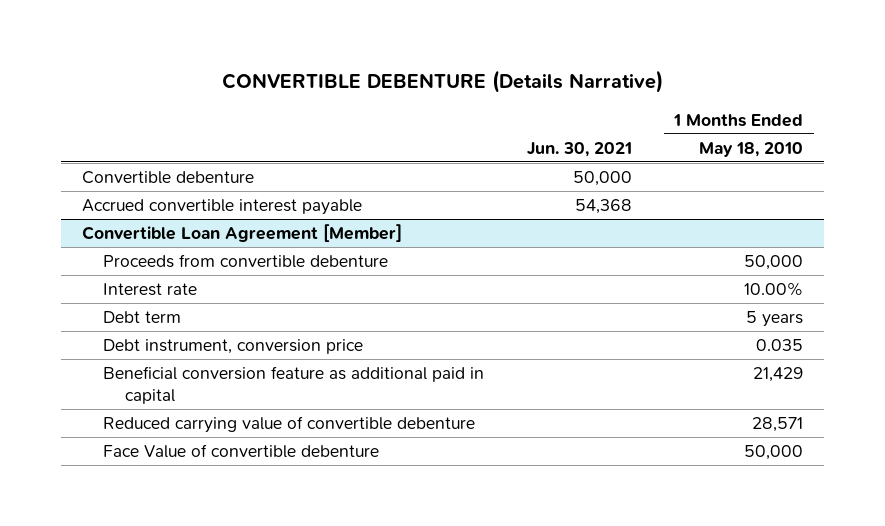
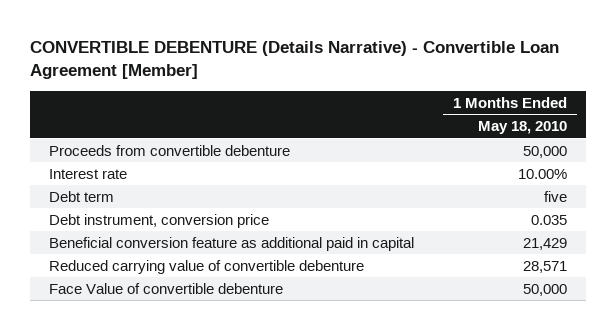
[221,70,663,94] CONVERTIBLE DEBENTURE (Details Narrative) -> [29,40,559,80] CONVERTIBLE DEBENTURE (Details Narrative) - Convertible Loan Agreement [Member]
[526,141,632,157] Jun. 30, 2021 -> none
[82,170,255,184] Convertible debenture -> none
[82,198,363,215] Accrued convertible interest payable -> none
[82,223,403,242] Convertible Loan Agreement [Member] -> none
[746,310,804,327] 5 years -> [543,190,567,202] five

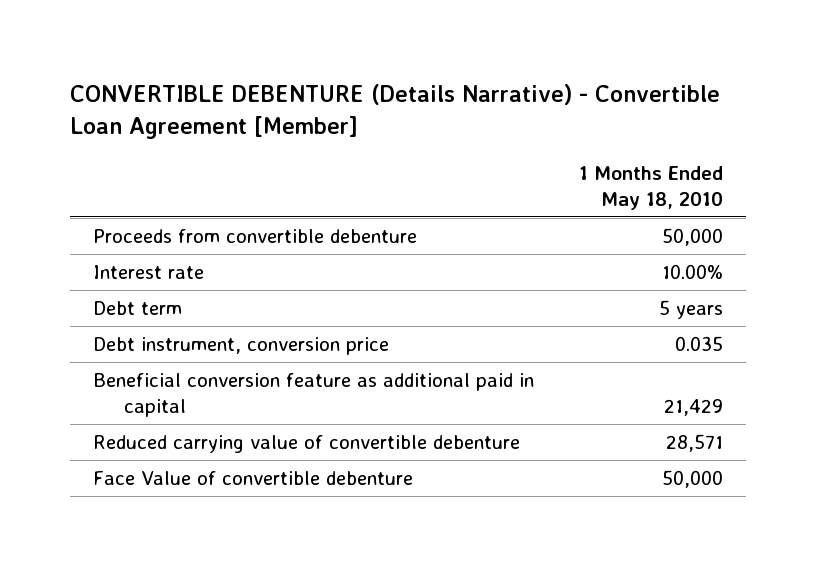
[543,190,567,202] five -> [659,299,724,319] 5 years

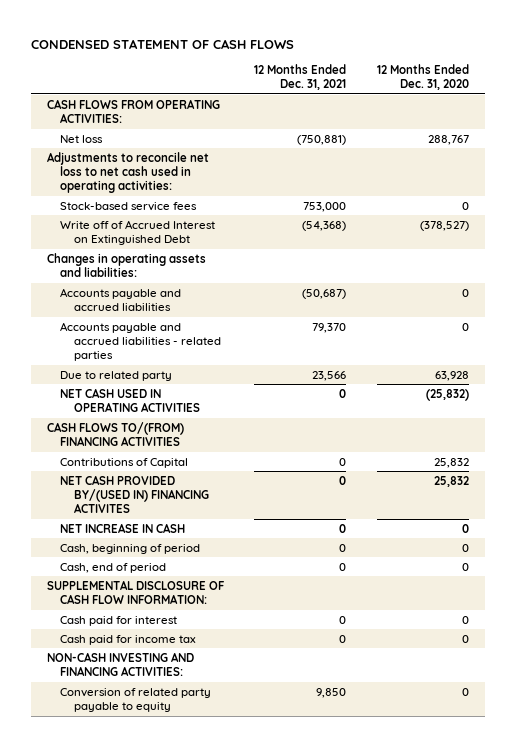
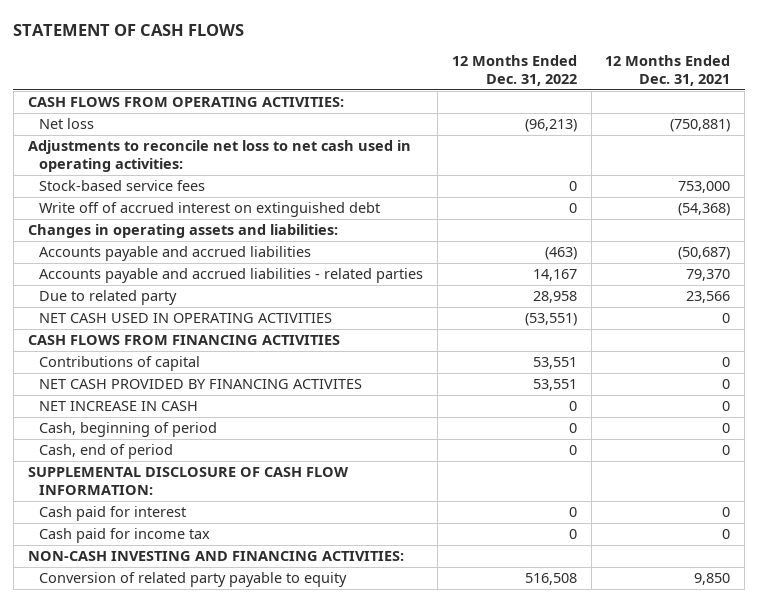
[31,38,295,49] CONDENSED STATEMENT OF CASH FLOWS -> [13,23,245,36] STATEMENT OF CASH FLOWS
[377,63,470,90] 12 Months Ended Dec. 31, 2020 -> none
none -> [451,55,577,86] 12 Months Ended Dec. 31, 2022
[60,219,216,245] Write off of Accrued Interest on Extinguished Debt -> [38,202,380,218] Write off of accrued interest on extinguished debt
[46,421,184,446] CASH FLOWS TO/(FROM) FINANCING ACTIVITIES -> [27,335,340,346] CASH FLOWS FROM FINANCING ACTIVITIES
[60,457,189,468] Contributions of Capital -> [38,356,200,372] Contributions of capital
[60,474,210,514] NET CASH PROVIDED BY/(USED IN) FINANCING ACTIVITES -> [38,379,362,390] NET CASH PROVIDED BY FINANCING ACTIVITES

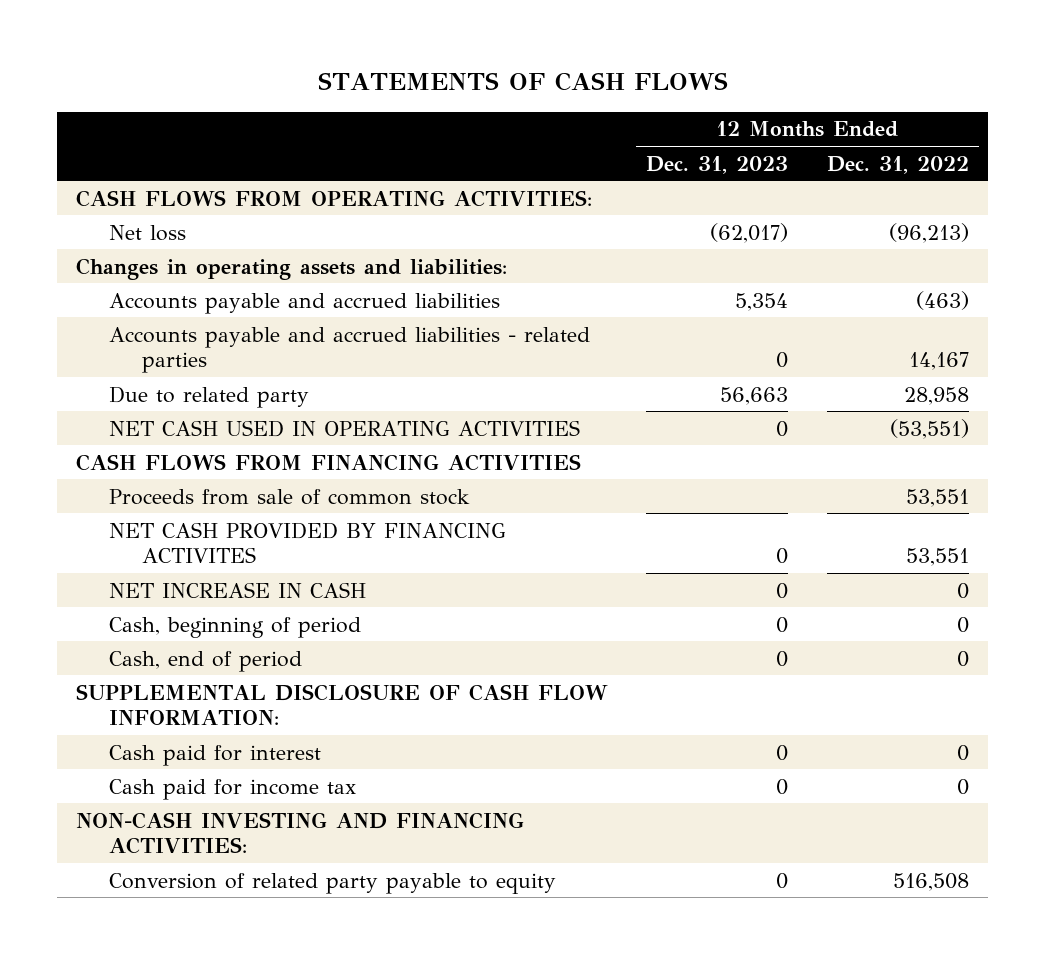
[13,23,245,36] STATEMENT OF CASH FLOWS -> [317,72,728,92] STATEMENTS OF CASH FLOWS
[605,55,731,86] 12 Months Ended Dec. 31, 2021 -> none
none -> [646,155,789,174] Dec. 31, 2023
[27,140,411,172] Adjustments to reconcile net loss to net cash used in operating activities: -> none
[38,180,205,192] Stock-based service fees -> none
[38,202,380,218] Write off of accrued interest on extinguished debt -> none
[38,356,200,372] Contributions of capital -> [109,488,471,505] Proceeds from sale of common stock

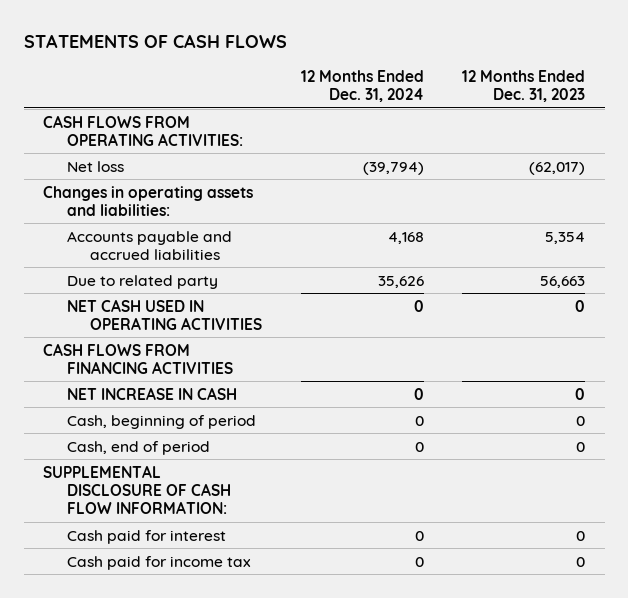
[826,155,969,174] Dec. 31, 2022 -> none
none -> [300,69,424,103] 12 Months Ended Dec. 31, 2024
[109,326,591,374] Accounts payable and accrued liabilities - related parties -> none
[109,488,471,505] Proceeds from sale of common stock -> none
[109,521,507,564] NET CASH PROVIDED BY FINANCING ACTIVITES -> none
[76,811,525,855] NON-CASH INVESTING AND FINANCING ACTIVITIES: -> none
[109,872,557,894] Conversion of related party payable to equity -> none

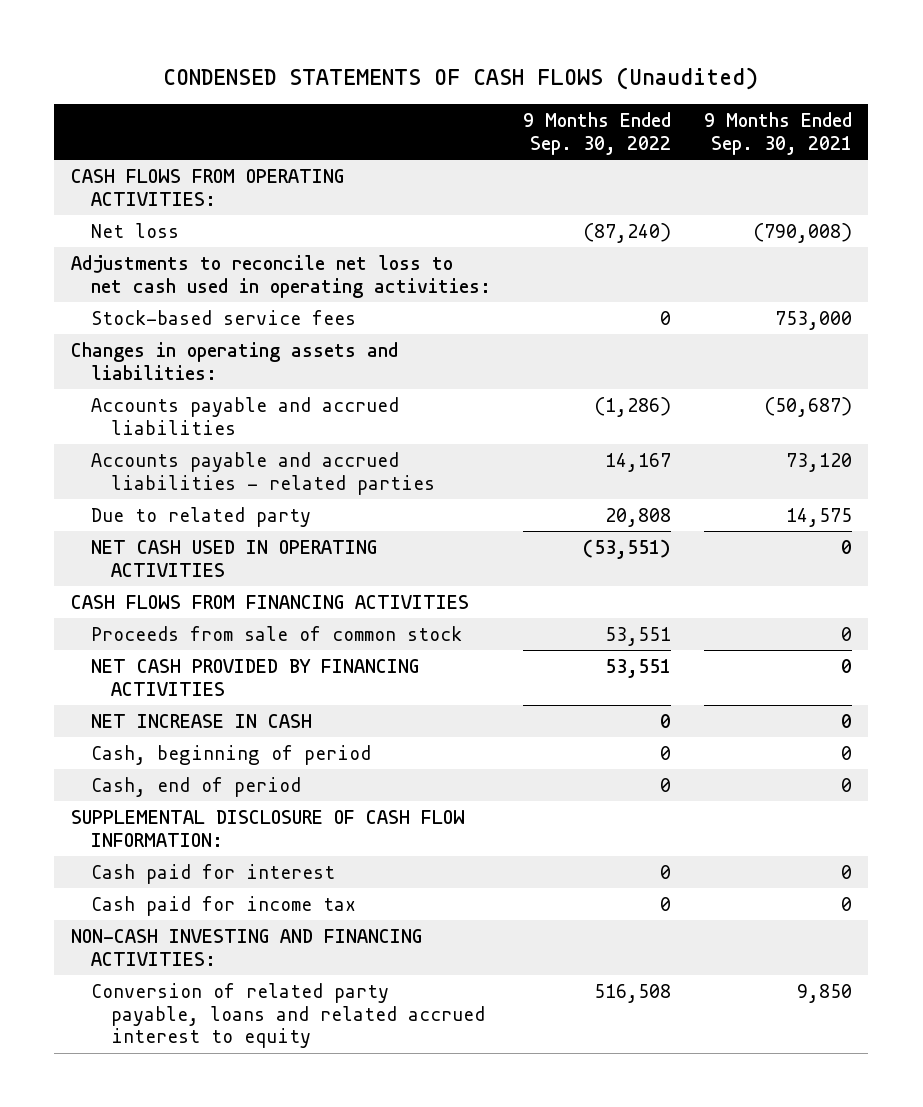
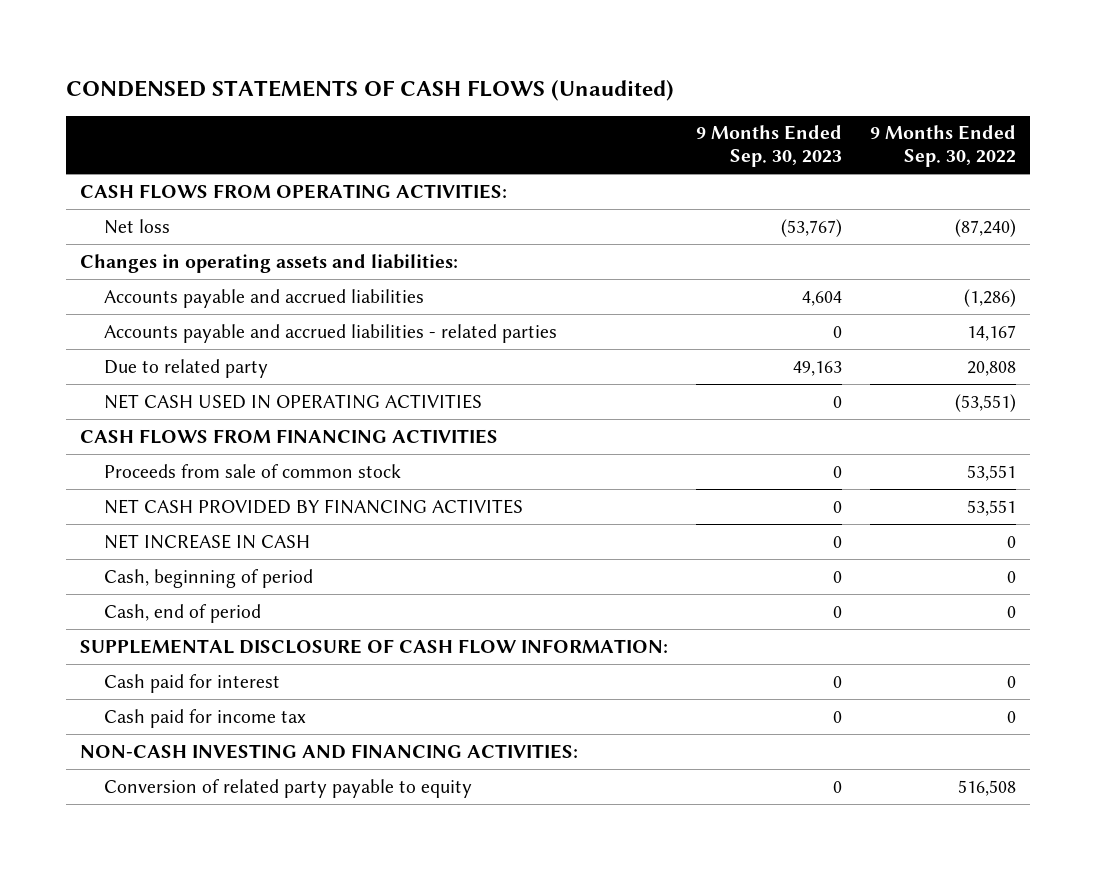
[703,112,852,156] 9 Months Ended Sep. 30, 2021 -> none
none -> [696,125,843,168] 9 Months Ended Sep. 30, 2023
[70,254,491,298] Adjustments to reconcile net loss to net cash used in operating activities: -> none
[90,309,356,325] Stock-based service fees -> none
[90,658,419,696] NET CASH PROVIDED BY FINANCING ACTIVITIES -> [104,498,524,514] NET CASH PROVIDED BY FINANCING ACTIVITES
[90,982,485,1049] Conversion of related party payable, loans and related accrued interest to equity -> [104,778,473,798] Conversion of related party payable to equity

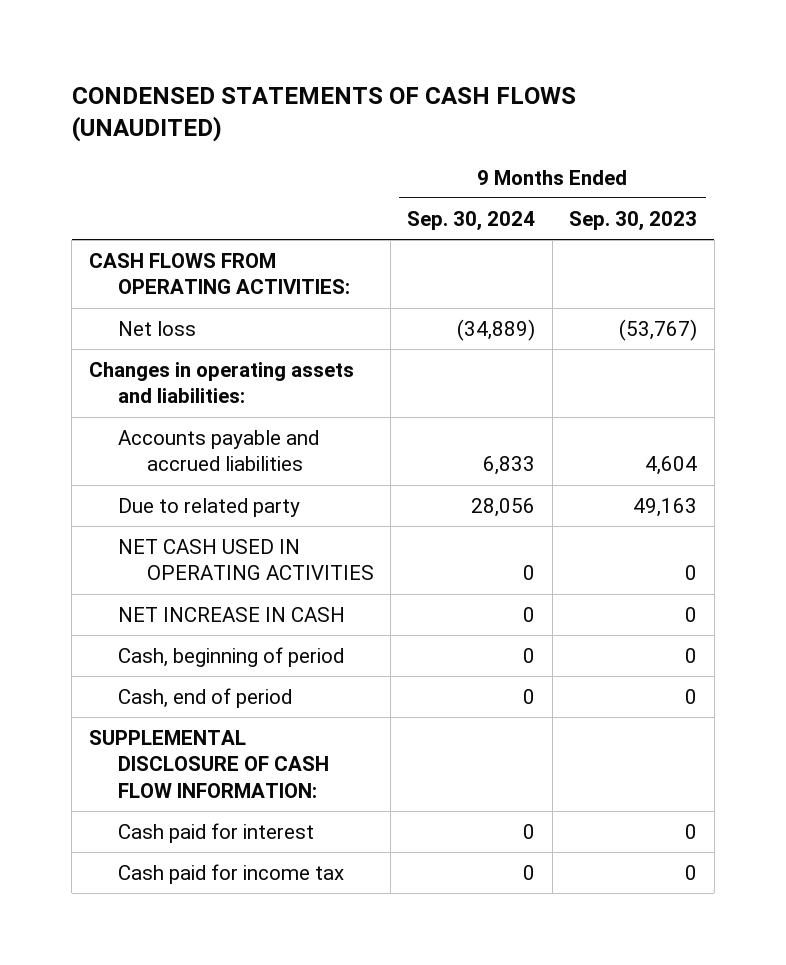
[66,80,675,102] CONDENSED STATEMENTS OF CASH FLOWS (Unaudited) -> [71,86,576,143] CONDENSED STATEMENTS OF CASH FLOWS (UNAUDITED)
[869,125,1016,168] 9 Months Ended Sep. 30, 2022 -> none
none -> [407,210,536,231] Sep. 30, 2024
[104,323,558,343] Accounts payable and accrued liabilities - related parties -> none
[80,428,499,444] CASH FLOWS FROM FINANCING ACTIVITIES -> none
[104,463,402,478] Proceeds from sale of common stock -> none
[104,498,524,514] NET CASH PROVIDED BY FINANCING ACTIVITES -> none
[80,743,579,759] NON-CASH INVESTING AND FINANCING ACTIVITIES: -> none
[104,778,473,798] Conversion of related party payable to equity -> none

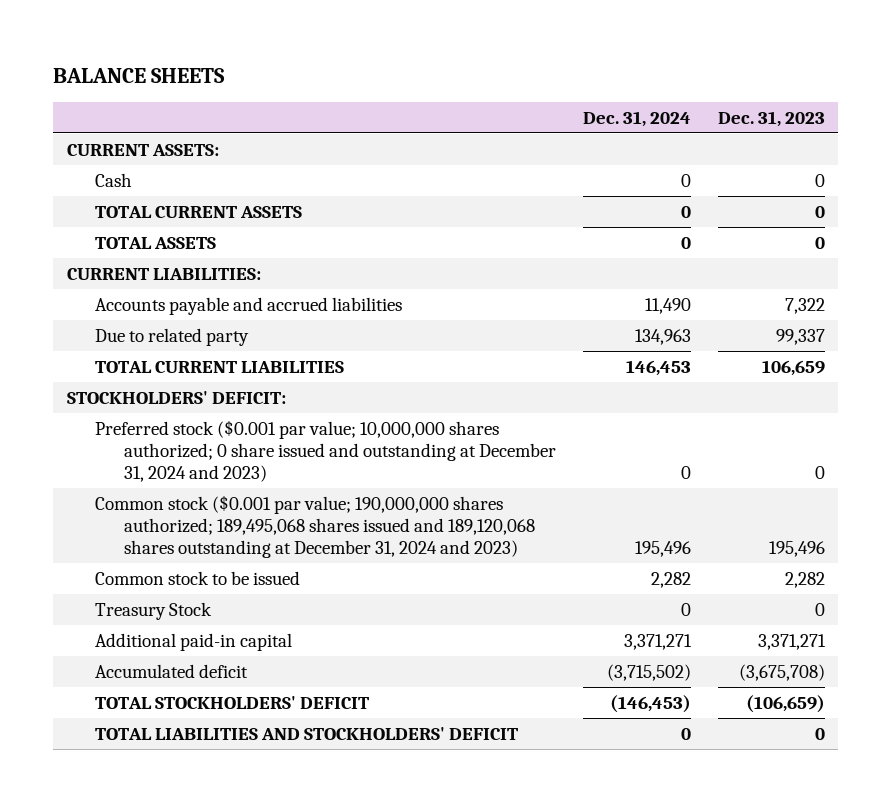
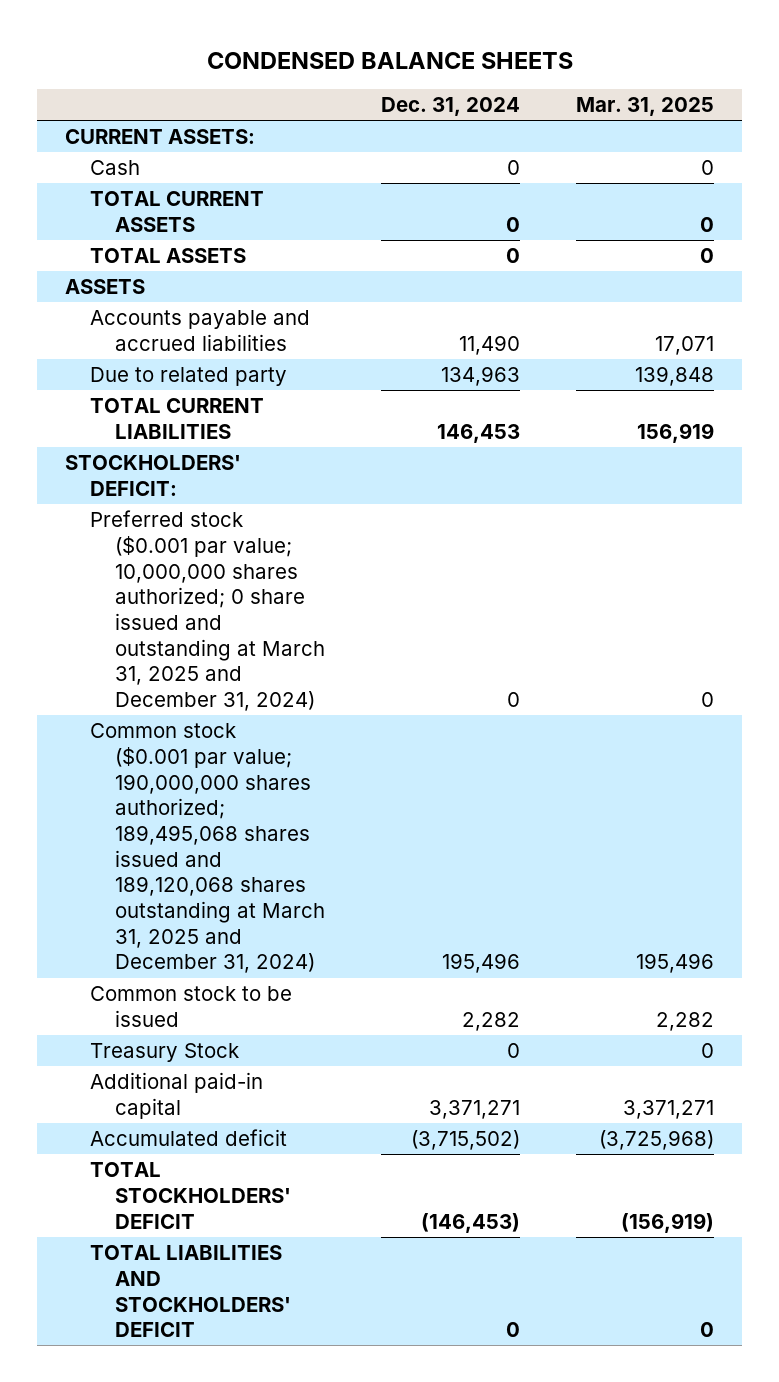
[53,67,226,83] BALANCE SHEETS -> [206,51,573,69] CONDENSED BALANCE SHEETS
[717,110,825,127] Dec. 31, 2023 -> none
none -> [575,97,714,117] Mar. 31, 2025
[66,267,261,280] CURRENT LIABILITIES: -> none
none -> [65,279,146,295] ASSETS
[95,419,556,482] Preferred stock ($0.001 par value; 10,000,000 shares authorized; 0 share issued and outstanding at December 31, 2024 and 2023) -> [89,510,325,711] Preferred stock ($0.001 par value; 10,000,000 shares authorized; 0 share issued and outstanding at March 31, 2025 and December 31, 2024)
[95,494,535,558] Common stock ($0.001 par value; 190,000,000 shares authorized; 189,495,068 shares issued and 189,120,068 shares outstanding at December 31, 2024 and 2023) -> [89,723,325,974] Common stock ($0.001 par value; 190,000,000 shares authorized; 189,495,068 shares issued and 189,120,068 shares outstanding at March 31, 2025 and December 31, 2024)

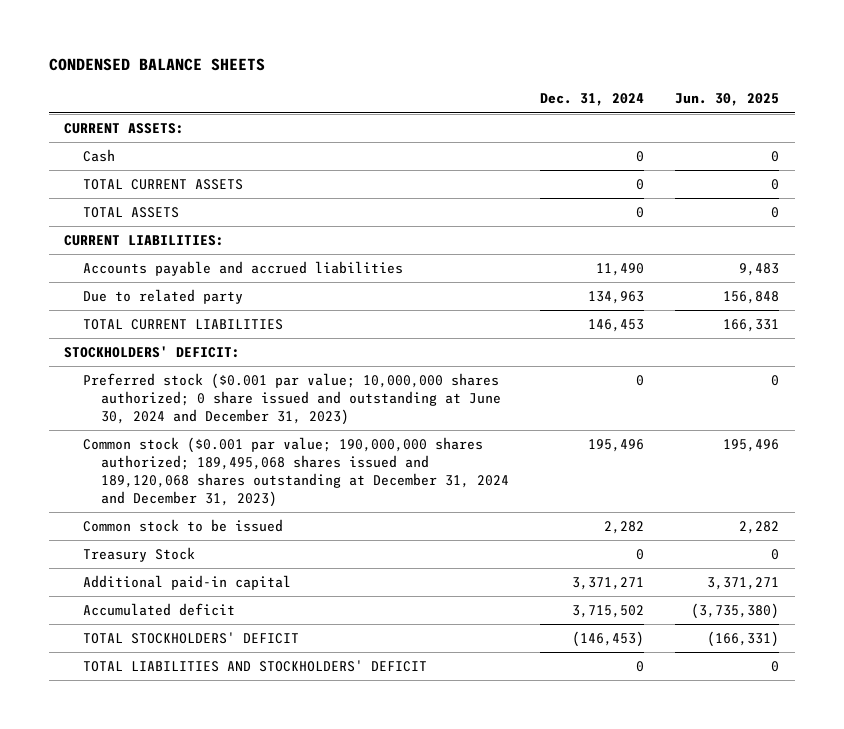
[575,97,714,117] Mar. 31, 2025 -> none
none -> [675,93,780,107] Jun. 30, 2025
[65,279,146,295] ASSETS -> none
none -> [64,234,225,246] CURRENT LIABILITIES:
[89,510,325,711] Preferred stock ($0.001 par value; 10,000,000 shares authorized; 0 share issued and outstanding at March 31, 2025 and December 31, 2024) -> [82,372,501,425] Preferred stock ($0.001 par value; 10,000,000 shares authorized; 0 share issued and outstanding at June 30, 2024 and December 31, 2023)
[89,723,325,974] Common stock ($0.001 par value; 190,000,000 shares authorized; 189,495,068 shares issued and 189,120,068 shares outstanding at March 31, 2025 and December 31, 2024) -> [82,436,509,507] Common stock ($0.001 par value; 190,000,000 shares authorized; 189,495,068 shares issued and 189,120,068 shares outstanding at December 31, 2024 and December 31, 2023)
[410,1130,520,1151] (3,715,502) -> [572,604,645,618] 3,715,502

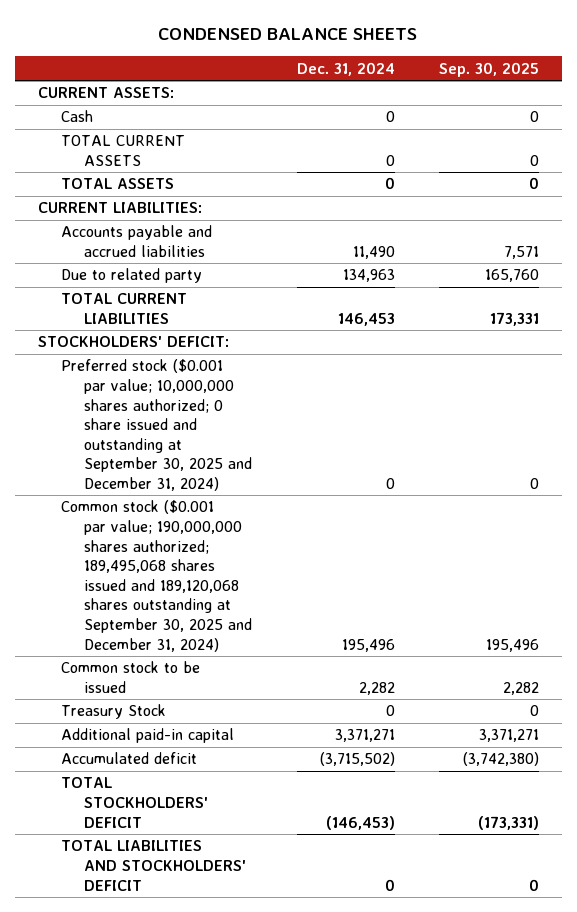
[675,93,780,107] Jun. 30, 2025 -> none
none -> [439,61,540,77] Sep. 30, 2025
[82,372,501,425] Preferred stock ($0.001 par value; 10,000,000 shares authorized; 0 share issued and outstanding at June 30, 2024 and December 31, 2023) -> [60,359,253,492] Preferred stock ($0.001 par value; 10,000,000 shares authorized; 0 share issued and outstanding at September 30, 2025 and December 31, 2024)
[82,436,509,507] Common stock ($0.001 par value; 190,000,000 shares authorized; 189,495,068 shares issued and 189,120,068 shares outstanding at December 31, 2024 and December 31, 2023) -> [60,500,253,652] Common stock ($0.001 par value; 190,000,000 shares authorized; 189,495,068 shares issued and 189,120,068 shares outstanding at September 30, 2025 and December 31, 2024)
[572,604,645,618] 3,715,502 -> [319,752,395,767] (3,715,502)

